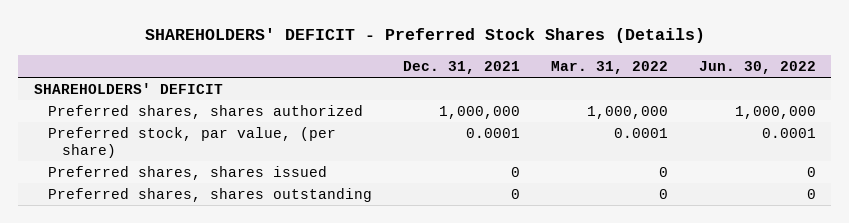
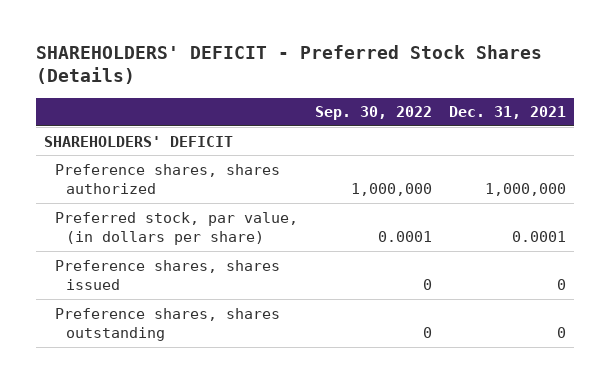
[550,60,668,74] Mar. 31, 2022 -> none
[698,60,816,74] Jun. 30, 2022 -> none
none -> [314,106,432,121] Sep. 30, 2022
[47,104,363,119] Preferred shares, shares authorized -> [55,163,281,195] Preference shares, shares authorized
[47,126,336,159] Preferred stock, par value, (per share) -> [55,211,299,246] Preferred stock, par value, (in dollars per share)
[47,165,327,180] Preferred shares, shares issued -> [55,259,281,291] Preference shares, shares issued
[47,187,372,202] Preferred shares, shares outstanding -> [55,307,281,342] Preference shares, shares outstanding

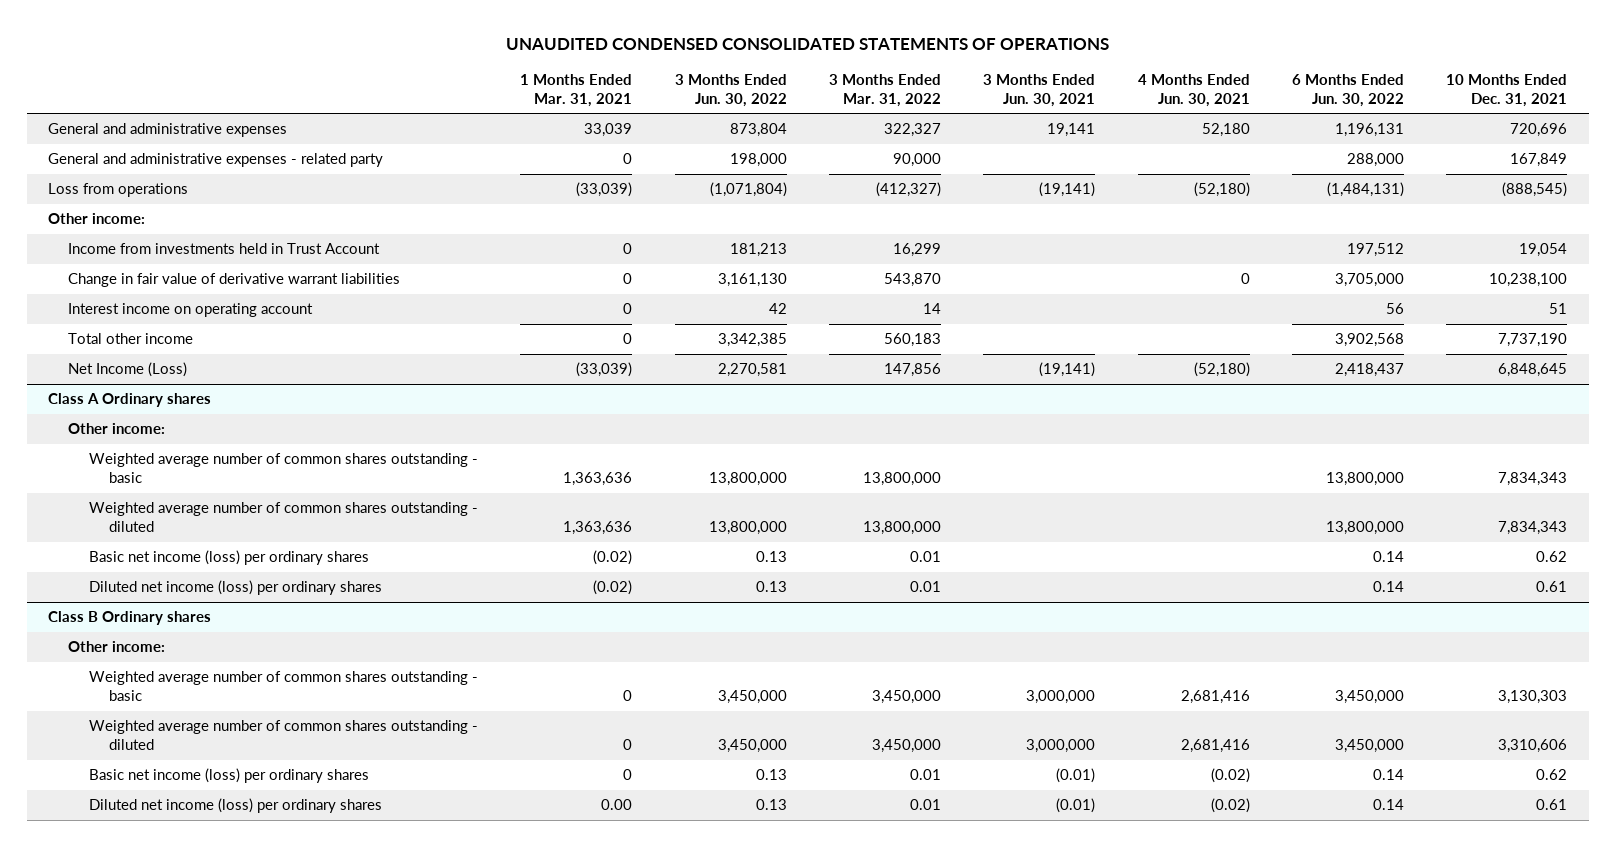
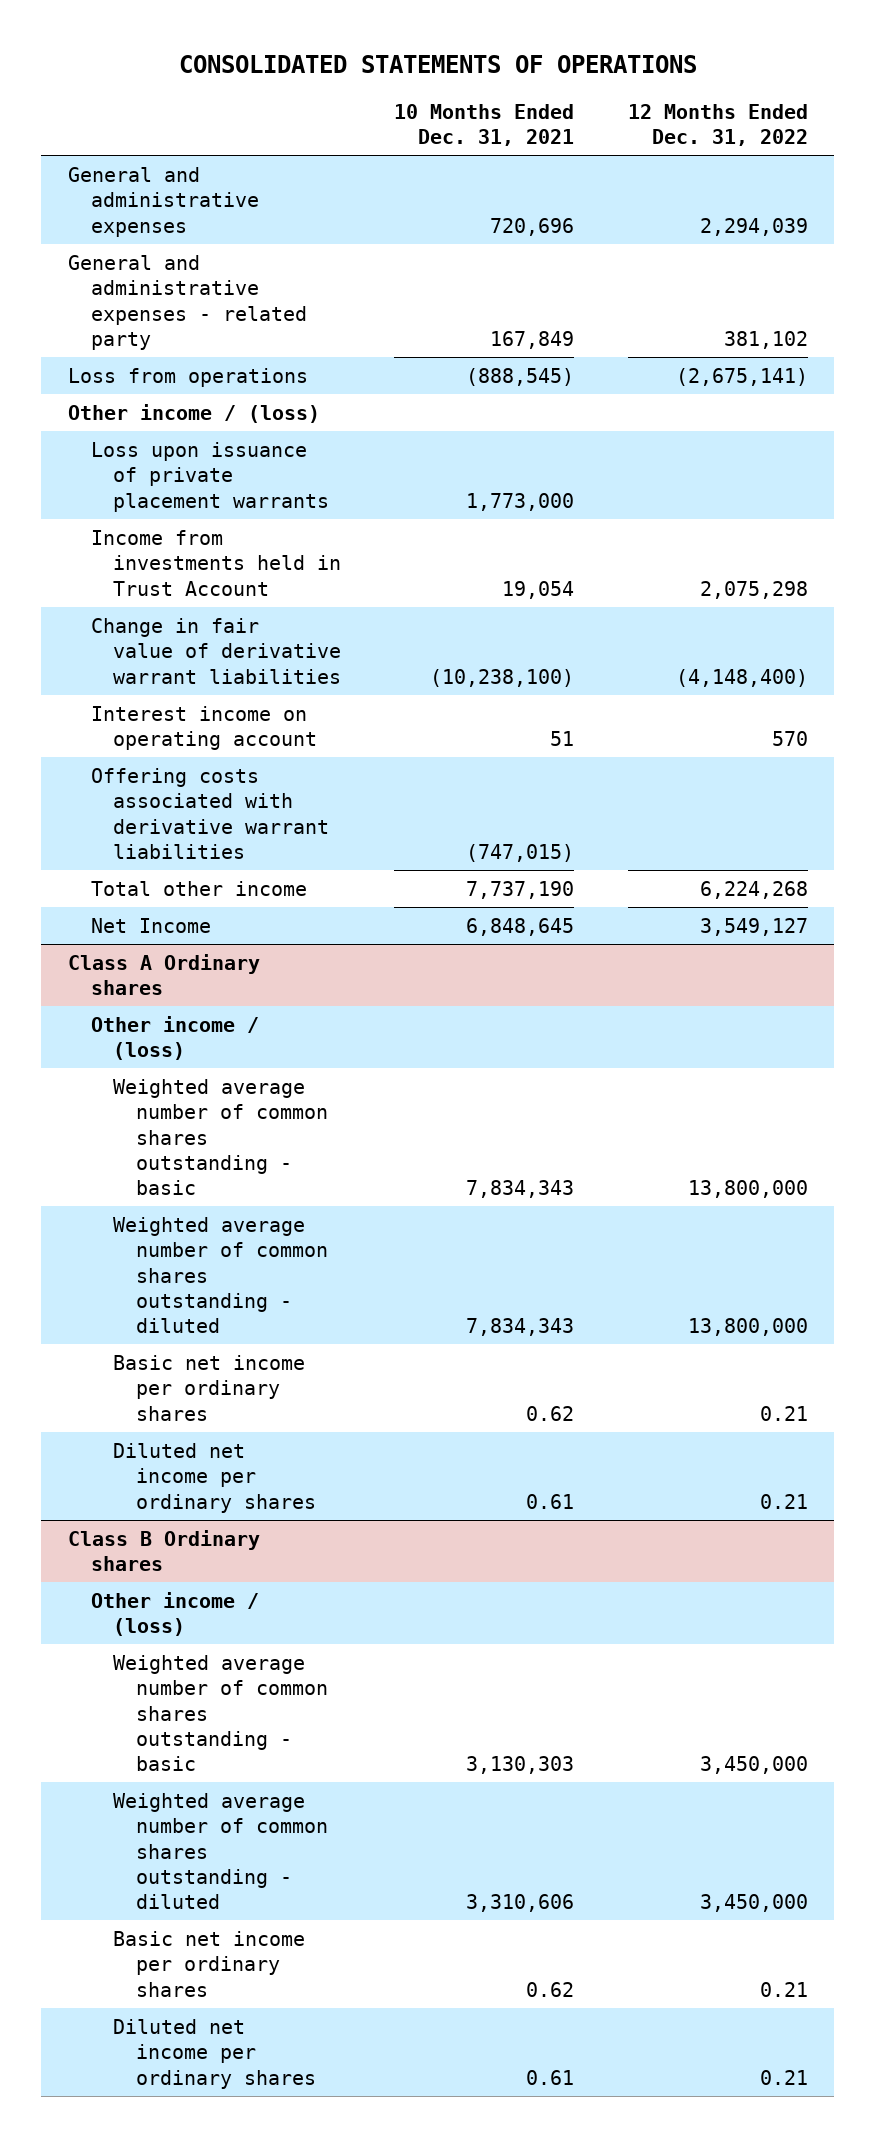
[505,37,1109,50] UNAUDITED CONDENSED CONSOLIDATED STATEMENTS OF OPERATIONS -> [178,54,697,73] CONSOLIDATED STATEMENTS OF OPERATIONS
[520,73,633,107] 1 Months Ended Mar. 31, 2021 -> none
[674,73,787,107] 3 Months Ended Jun. 30, 2022 -> none
[828,73,941,107] 3 Months Ended Mar. 31, 2022 -> none
[983,73,1096,107] 3 Months Ended Jun. 30, 2021 -> none
[1137,73,1250,107] 4 Months Ended Jun. 30, 2021 -> none
[1292,73,1405,107] 6 Months Ended Jun. 30, 2022 -> none
none -> [627,103,808,147] 12 Months Ended Dec. 31, 2022
[47,213,145,225] Other income: -> [67,403,320,423] Other income / (loss)
none -> [90,441,330,512] Loss upon issuance of private placement warrants
[1489,273,1568,288] 10,238,100 -> [430,668,575,687] (10,238,100)
none -> [90,767,330,859] Offering costs associated with derivative warrant liabilities
[68,362,188,378] Net Income (Loss) -> [90,917,211,933] Net Income
[68,423,166,435] Other income: -> [90,1015,259,1061] Other income / (loss)
[88,550,369,566] Basic net income (loss) per ordinary shares -> [113,1354,306,1421] Basic net income per ordinary shares
[88,580,382,596] Diluted net income (loss) per ordinary shares -> [113,1442,316,1513] Diluted net income per ordinary shares
[68,641,166,653] Other income: -> [90,1591,259,1637] Other income / (loss)
[88,768,369,784] Basic net income (loss) per ordinary shares -> [113,1930,306,1997] Basic net income per ordinary shares
[88,798,382,814] Diluted net income (loss) per ordinary shares -> [113,2018,316,2089] Diluted net income per ordinary shares

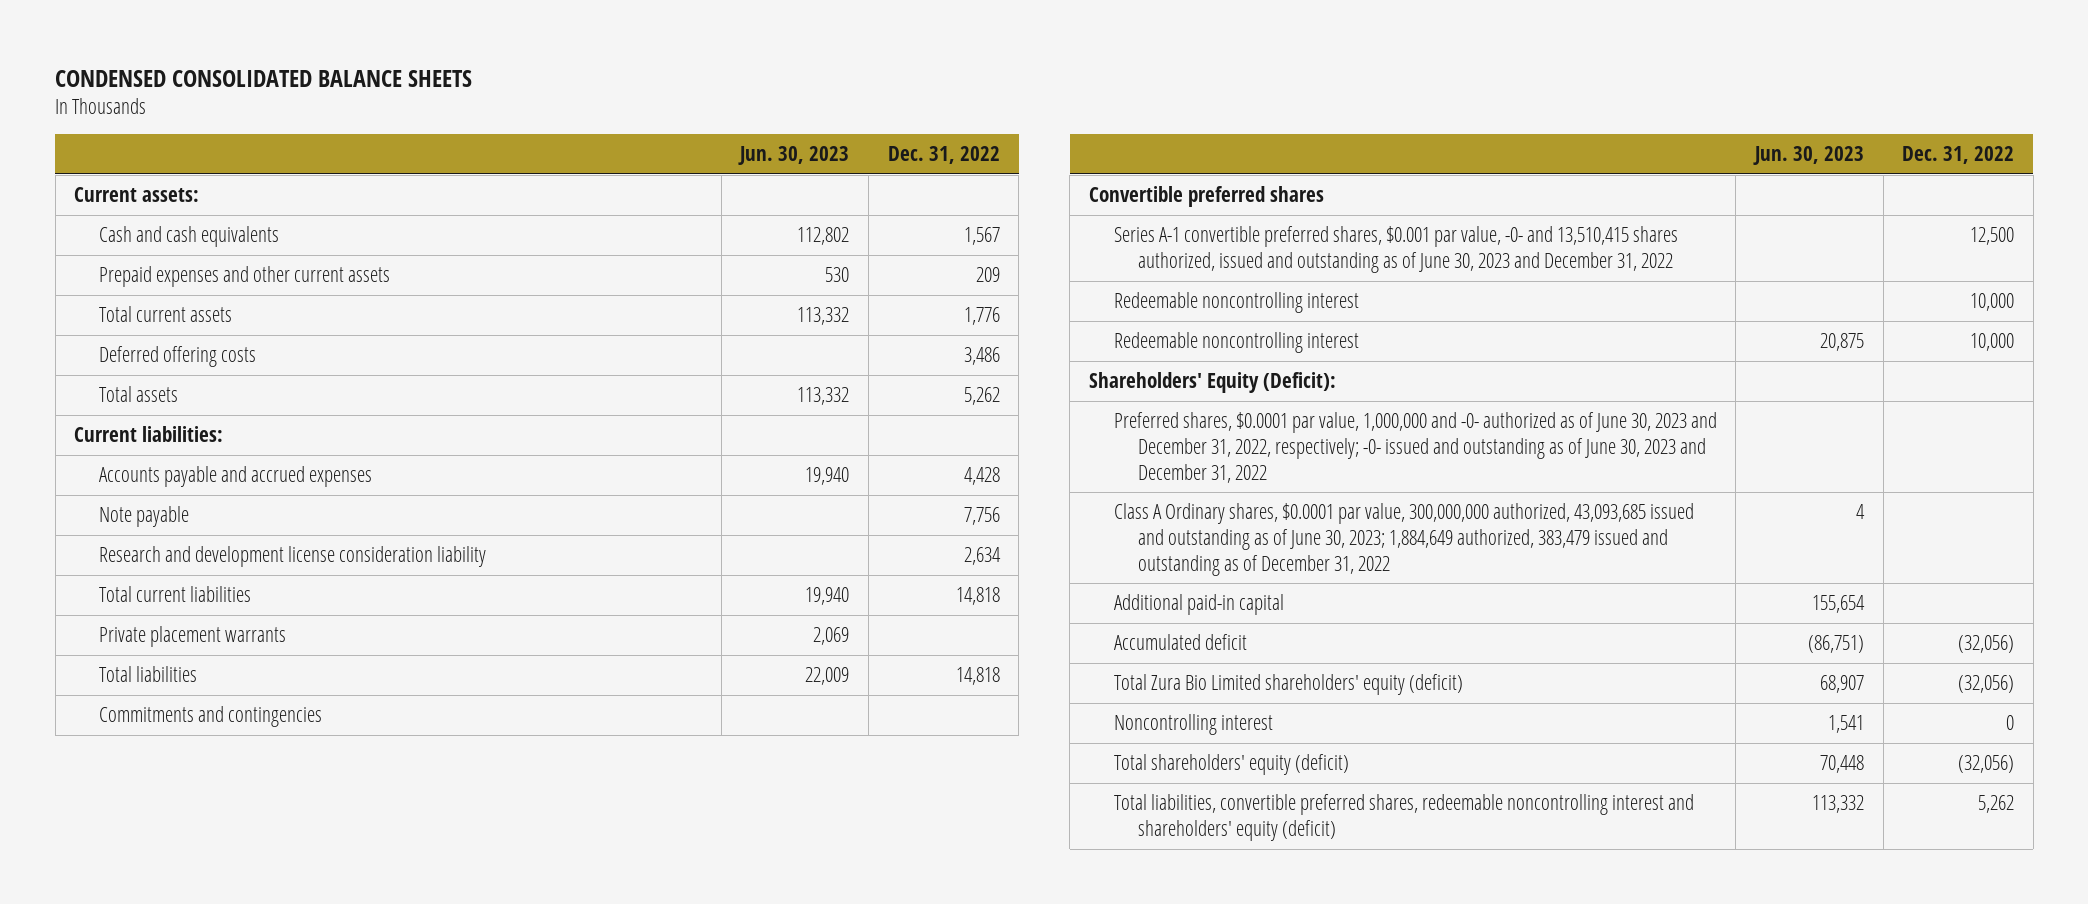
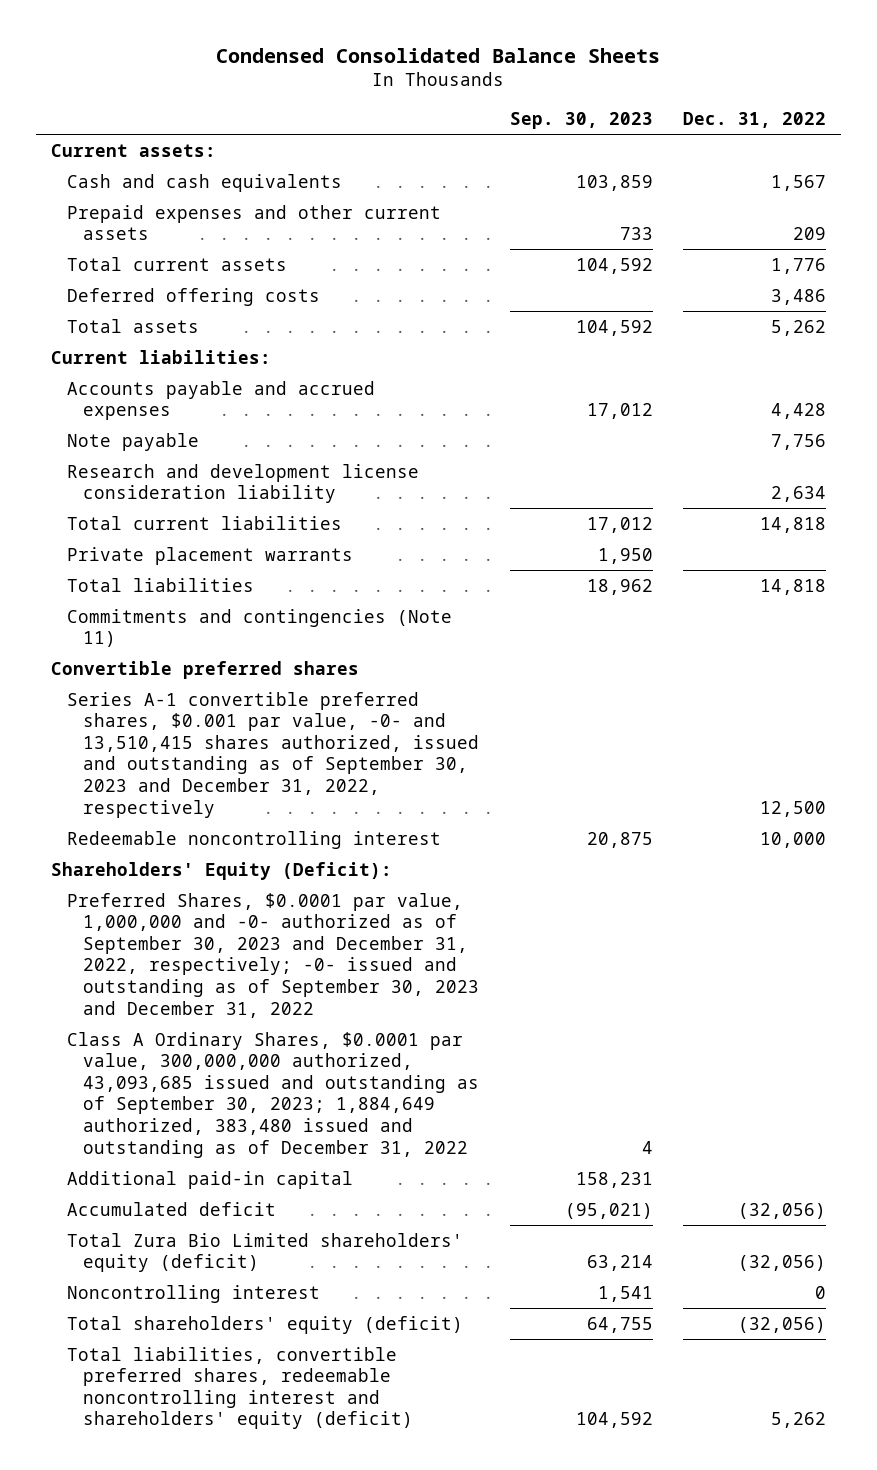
[55,69,473,87] CONDENSED CONSOLIDATED BALANCE SHEETS -> [216,47,661,63] Condensed Consolidated Balance Sheets
[738,146,850,166] Jun. 30, 2023 -> none
none -> [509,112,653,130] Sep. 30, 2023
[98,706,322,728] Commitments and contingencies -> [67,608,453,648] Commitments and contingencies (Note 11)
[1113,292,1359,314] Redeemable noncontrolling interest -> none
[1113,226,1678,273] Series A-1 convertible preferred shares, $0.001 par value, -0- and 13,510,415 shares authorized, issued and outstanding as of June 30, 2023 and December 31, 2022 -> [67,691,480,818] Series A-1 convertible preferred shares, $0.001 par value, -0- and 13,510,415 shares authorized, issued and outstanding as of September 30, 2023 and December 31, 2022, respectively
[1113,412,1717,483] Preferred shares, $0.0001 par value, 1,000,000 and -0- authorized as of June 30, 2023 and December 31, 2022, respectively; -0- issued and outstanding as of June 30, 2023 and December 31, 2022 -> [67,892,480,1018] Preferred Shares, $0.0001 par value, 1,000,000 and -0- authorized as of September 30, 2023 and December 31, 2022, respectively; -0- issued and outstanding as of September 30, 2023 and December 31, 2022
[1113,503,1694,576] Class A Ordinary shares, $0.0001 par value, 300,000,000 authorized, 43,093,685 issued and outstanding as of June 30, 2023; 1,884,649 authorized, 383,479 issued and outstanding as of December 31, 2022 -> [67,1031,480,1158] Class A Ordinary Shares, $0.0001 par value, 300,000,000 authorized, 43,093,685 issued and outstanding as of September 30, 2023; 1,884,649 authorized, 383,480 issued and outstanding as of December 31, 2022

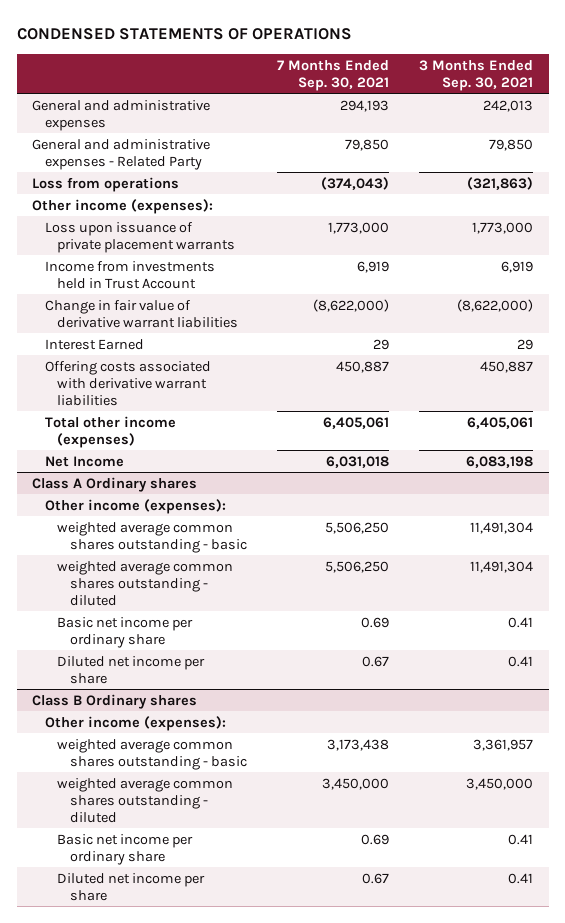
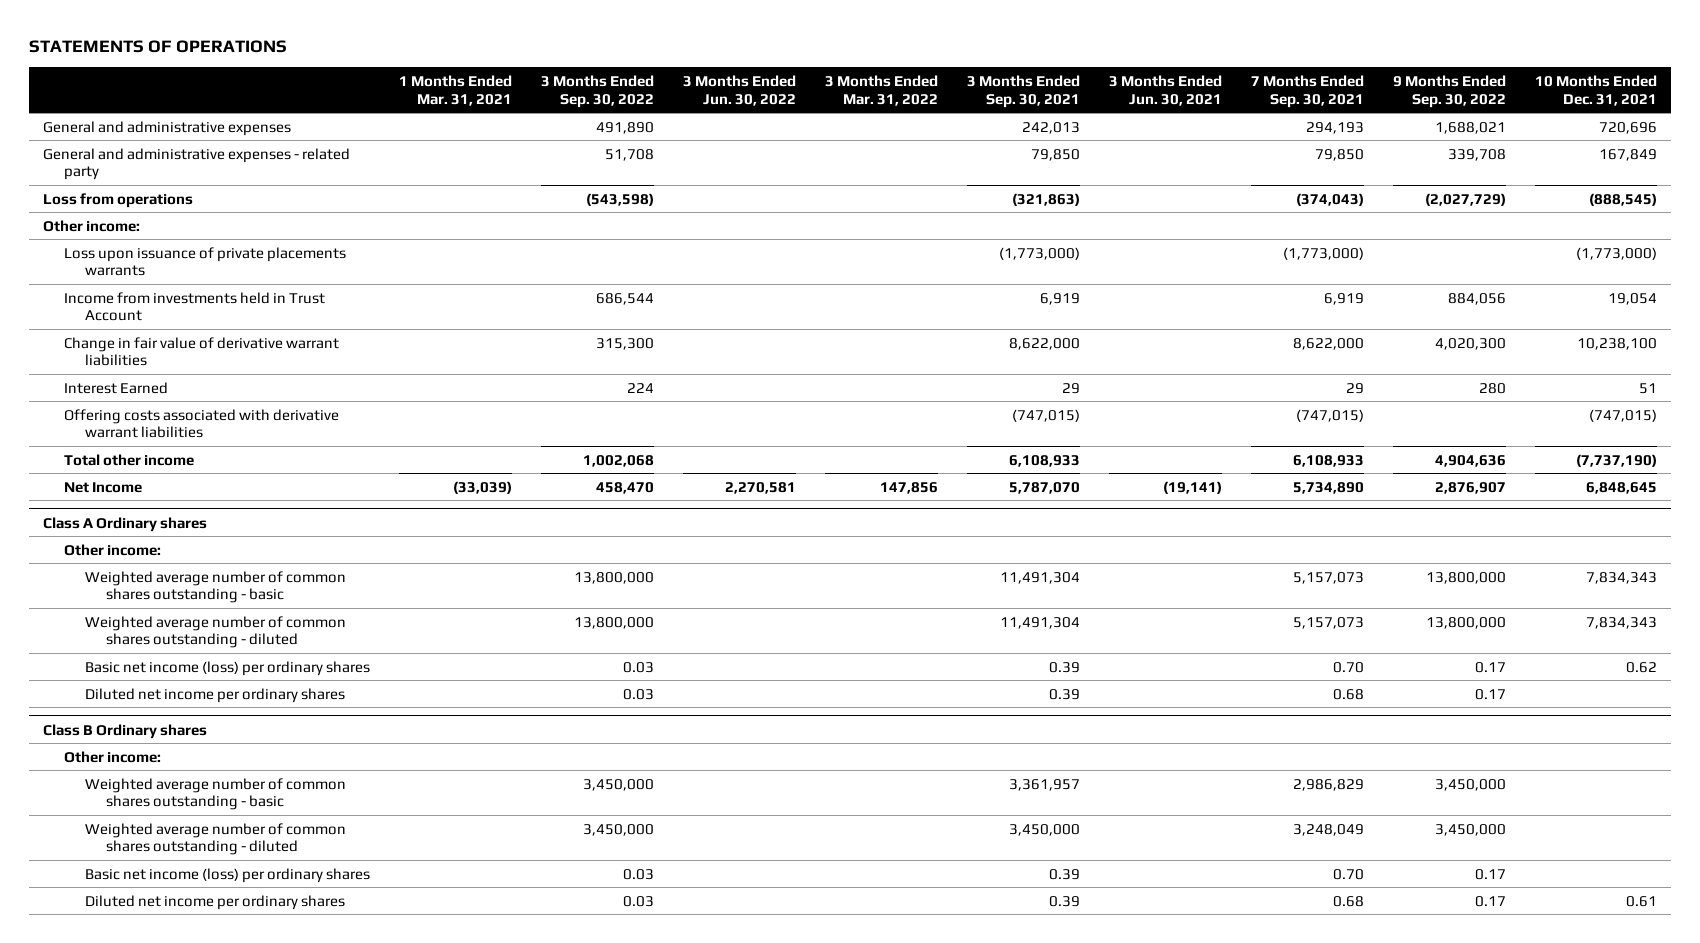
[16,28,352,41] CONDENSED STATEMENTS OF OPERATIONS -> [28,40,287,54] STATEMENTS OF OPERATIONS
none -> [398,74,512,106] 1 Months Ended Mar. 31, 2021
none -> [540,74,654,108] 3 Months Ended Sep. 30, 2022
none -> [682,74,796,106] 3 Months Ended Jun. 30, 2022
none -> [824,74,938,106] 3 Months Ended Mar. 31, 2022
none -> [1108,74,1222,106] 3 Months Ended Jun. 30, 2021
none -> [1392,74,1506,108] 9 Months Ended Sep. 30, 2022
none -> [1534,74,1657,106] 10 Months Ended Dec. 31, 2021
[32,138,211,170] General and administrative expenses - Related Party -> [43,147,351,181] General and administrative expenses - related party
[32,198,214,214] Other income (expenses): -> [43,219,141,232] Other income:
[44,221,236,253] Loss upon issuance of private placement warrants -> [63,246,346,277] Loss upon issuance of private placements warrants
[327,221,389,234] 1,773,000 -> [1282,246,1364,260] (1,773,000)
[472,221,534,234] 1,773,000 -> [998,246,1080,260] (1,773,000)
[312,298,389,312] (8,622,000) -> [1292,337,1364,350] 8,622,000
[457,298,534,312] (8,622,000) -> [1008,337,1080,350] 8,622,000
[335,360,389,373] 450,887 -> [1295,408,1364,422] (747,015)
[480,360,534,373] 450,887 -> [1011,408,1080,422] (747,015)
[44,415,176,448] Total other income (expenses) -> [63,453,194,466] Total other income
[322,416,389,429] 6,405,061 -> [1292,454,1364,467] 6,108,933
[467,416,534,429] 6,405,061 -> [1008,454,1080,467] 6,108,933
[325,455,389,468] 6,031,018 -> [1292,481,1364,494] 5,734,890
[466,455,534,468] 6,083,198 -> [1008,481,1080,494] 5,787,070
[44,498,226,514] Other income (expenses): -> [63,543,161,556] Other income:
[57,521,247,553] weighted average common shares outstanding - basic -> [84,570,346,604] Weighted average number of common shares outstanding - basic
[324,521,389,534] 5,506,250 -> [1292,571,1364,584] 5,157,073
[57,560,234,606] weighted average common shares outstanding - diluted -> [84,615,346,649] Weighted average number of common shares outstanding - diluted
[324,560,389,573] 5,506,250 -> [1292,616,1364,629] 5,157,073
[57,616,194,648] Basic net income per ordinary share -> [84,660,370,676] Basic net income (loss) per ordinary shares
[360,616,389,628] 0.69 -> [1332,661,1364,673] 0.70
[508,616,534,628] 0.41 -> [1048,661,1080,673] 0.39
[57,655,206,684] Diluted net income per share -> [84,687,345,703] Diluted net income per ordinary shares
[361,655,389,667] 0.67 -> [1332,688,1364,700] 0.68
[508,655,534,667] 0.41 -> [1048,688,1080,700] 0.39
[44,715,226,731] Other income (expenses): -> [63,750,161,763] Other income:
[57,738,247,770] weighted average common shares outstanding - basic -> [84,777,346,811] Weighted average number of common shares outstanding - basic
[326,738,389,751] 3,173,438 -> [1292,778,1364,791] 2,986,829
[57,777,234,823] weighted average common shares outstanding - diluted -> [84,822,346,856] Weighted average number of common shares outstanding - diluted
[321,777,389,790] 3,450,000 -> [1292,823,1364,836] 3,248,049
[57,833,194,865] Basic net income per ordinary share -> [84,867,370,883] Basic net income (loss) per ordinary shares
[360,833,389,845] 0.69 -> [1332,868,1364,880] 0.70
[508,833,534,845] 0.41 -> [1048,868,1080,880] 0.39
[57,872,206,901] Diluted net income per share -> [84,894,345,910] Diluted net income per ordinary shares
[361,872,389,884] 0.67 -> [1332,895,1364,907] 0.68
[508,872,534,884] 0.41 -> [1048,895,1080,907] 0.39

